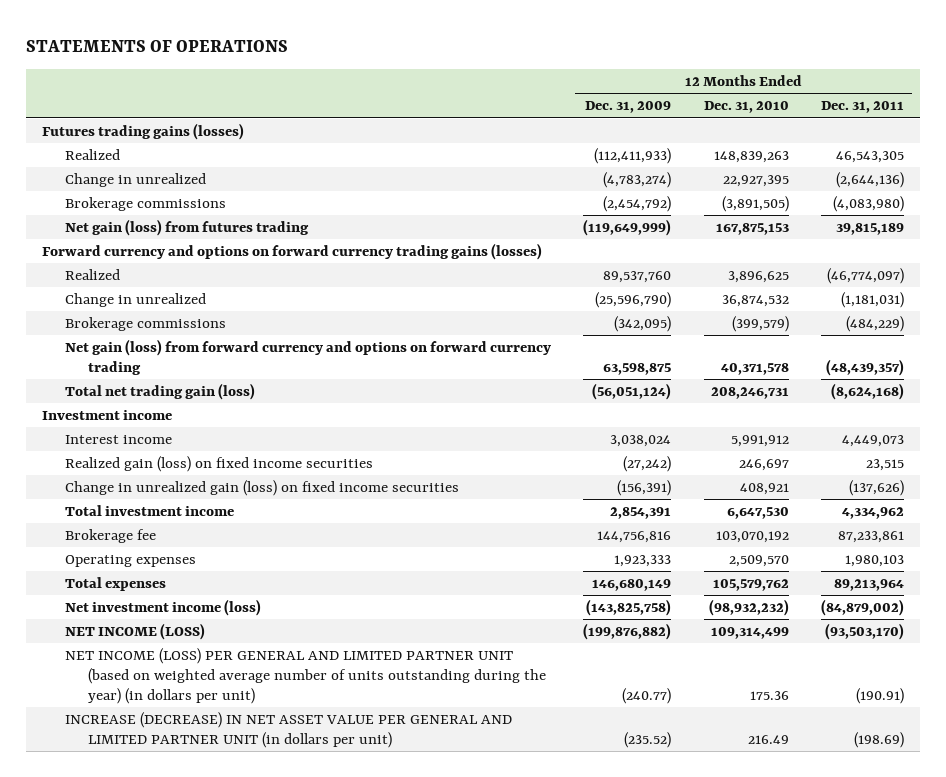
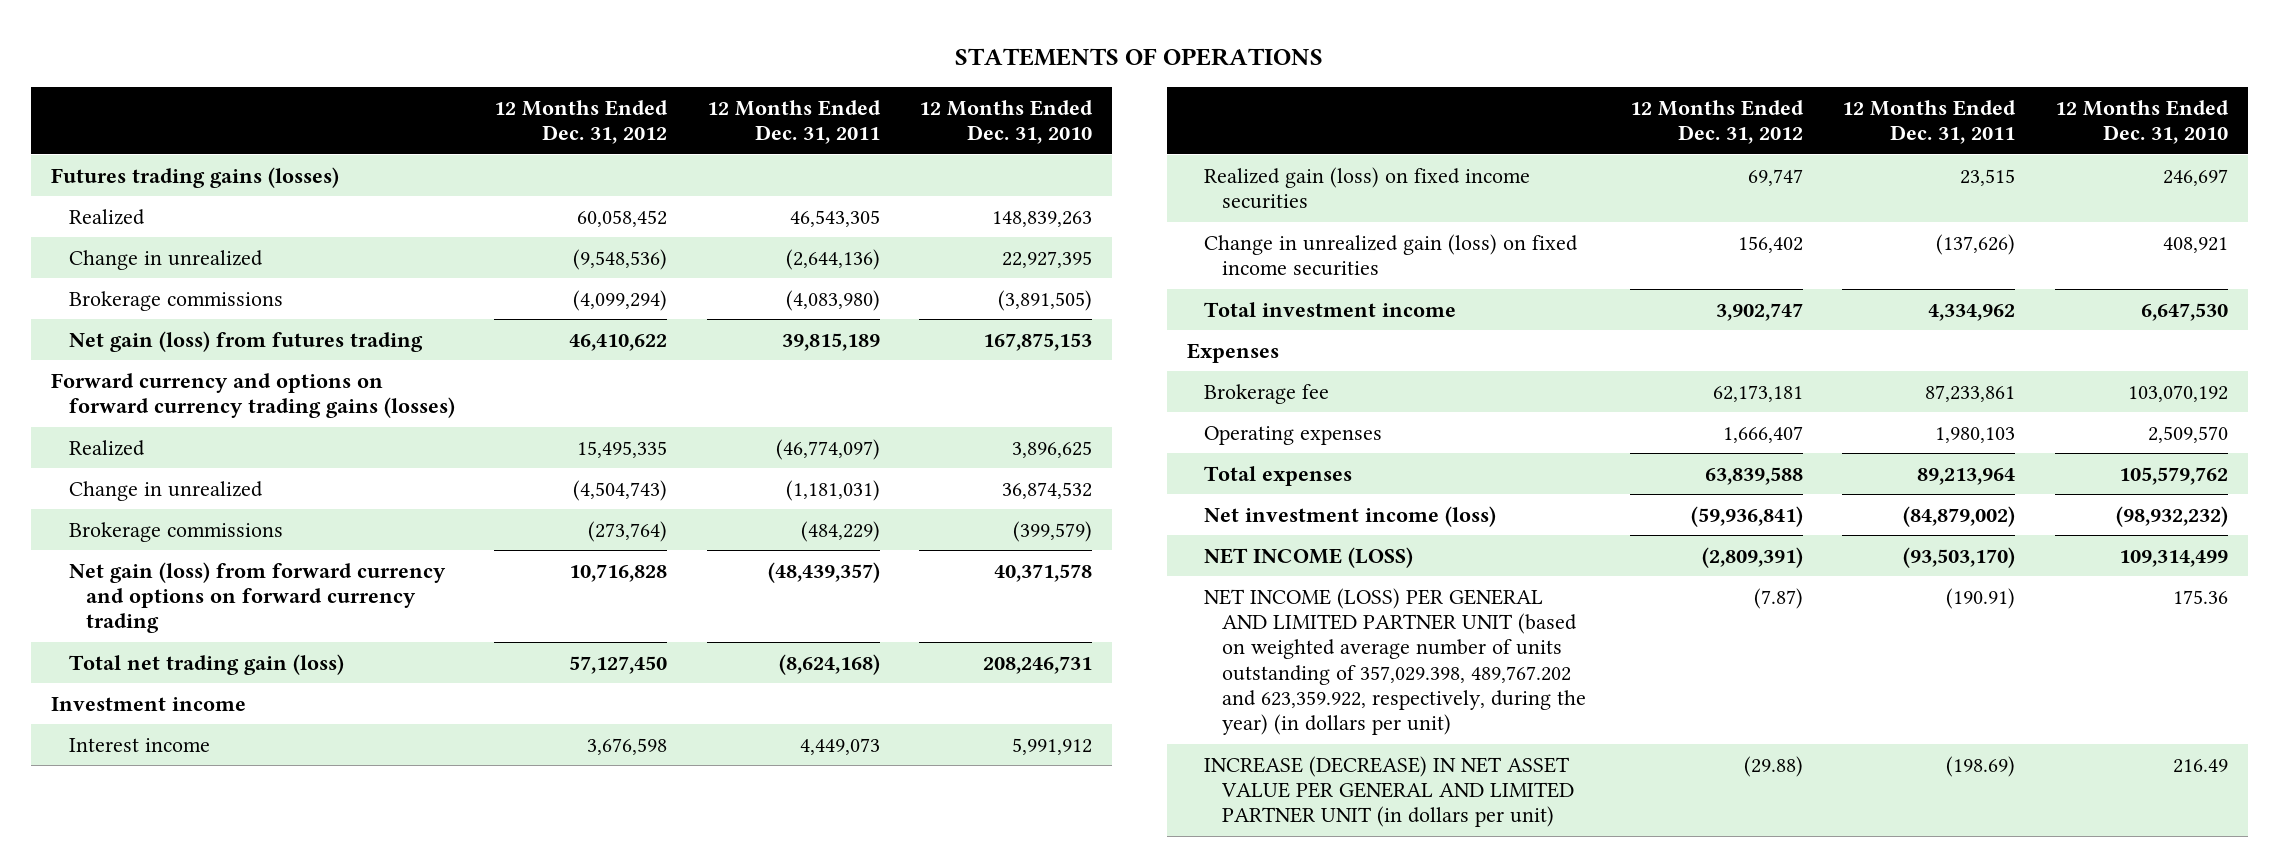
[585,101,672,114] Dec. 31, 2009 -> none
none -> [494,99,669,145] 12 Months Ended Dec. 31, 2012
none -> [1186,342,1279,363] Expenses
[65,647,546,704] NET INCOME (LOSS) PER GENERAL AND LIMITED PARTNER UNIT (based on weighted average number of units outstanding during the year) (in dollars per unit) -> [1204,587,1586,736] NET INCOME (LOSS) PER GENERAL AND LIMITED PARTNER UNIT (based on weighted average number of units outstanding of 357,029.398, 489,767.202 and 623,359.922, respectively, during the year) (in dollars per unit)

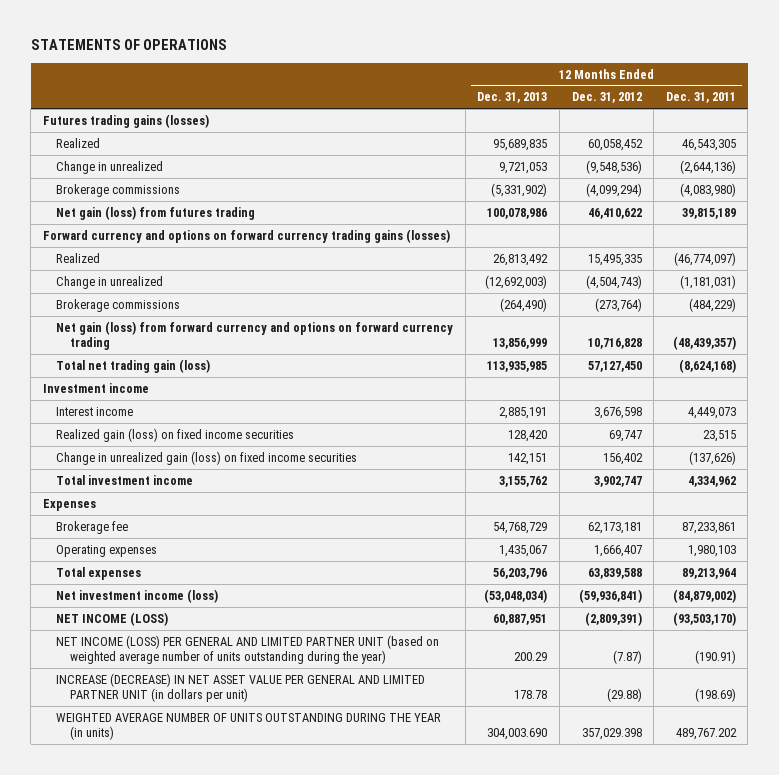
[919,99,1094,145] 12 Months Ended Dec. 31, 2010 -> none
none -> [477,92,548,104] Dec. 31, 2013
[1204,587,1586,736] NET INCOME (LOSS) PER GENERAL AND LIMITED PARTNER UNIT (based on weighted average number of units outstanding of 357,029.398, 489,767.202 and 623,359.922, respectively, during the year) (in dollars per unit) -> [56,634,440,665] NET INCOME (LOSS) PER GENERAL AND LIMITED PARTNER UNIT (based on weighted average number of units outstanding during the year)
none -> [56,712,442,741] WEIGHTED AVERAGE NUMBER OF UNITS OUTSTANDING DURING THE YEAR (in units)

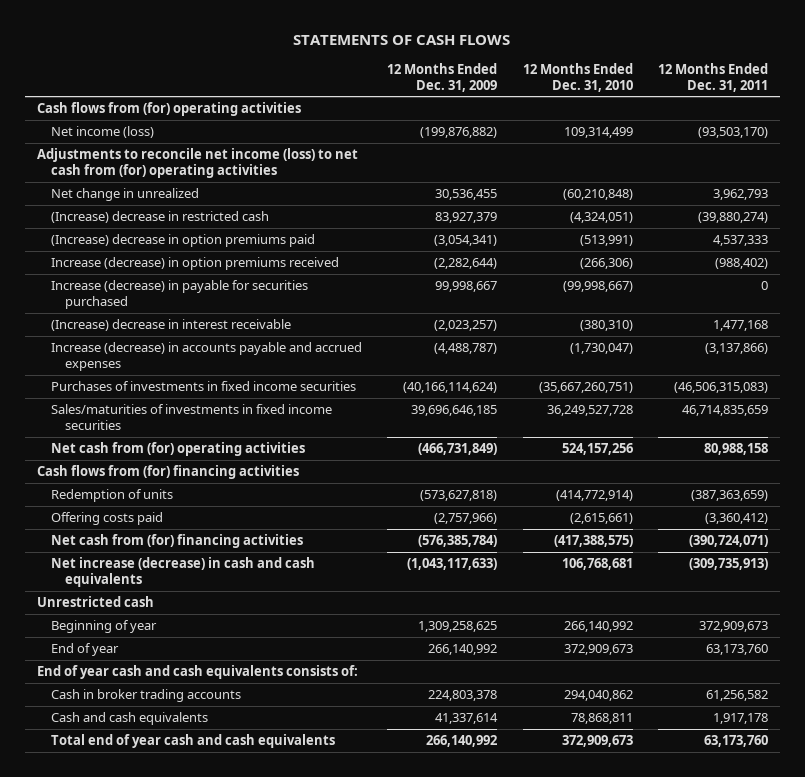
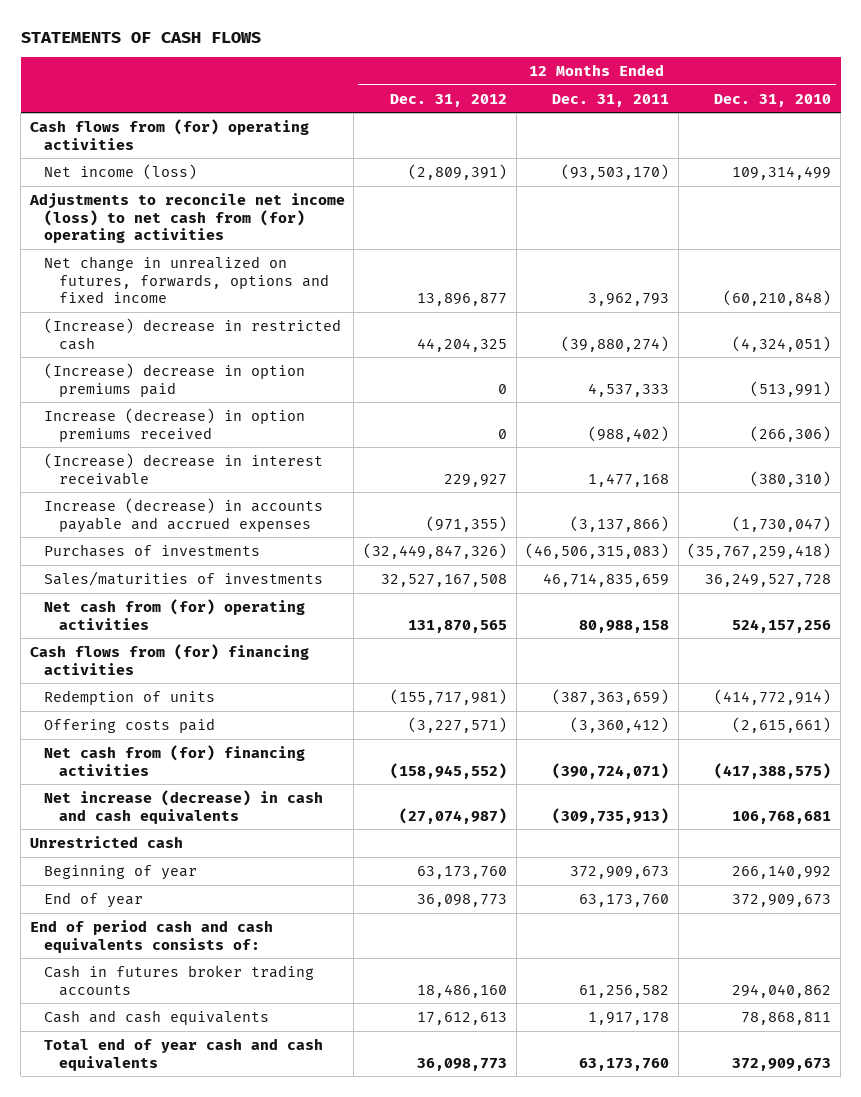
[387,62,498,92] 12 Months Ended Dec. 31, 2009 -> none
none -> [389,93,507,107] Dec. 31, 2012
[51,188,200,202] Net change in unrealized -> [44,255,330,304] Net change in unrealized on futures, forwards, options and fixed income
[51,280,309,309] Increase (decrease) in payable for securities purchased -> none
[51,381,357,392] Purchases of investments in fixed income securities -> none
none -> [44,543,261,557] Purchases of investments
[51,404,333,430] Sales/maturities of investments in fixed income securities -> [44,570,324,586] Sales/maturities of investments
[37,665,359,680] End of year cash and cash equivalents consists of: -> [29,919,273,953] End of period cash and cash equivalents consists of:
[51,689,242,703] Cash in broker trading accounts -> [44,964,315,996] Cash in futures broker trading accounts

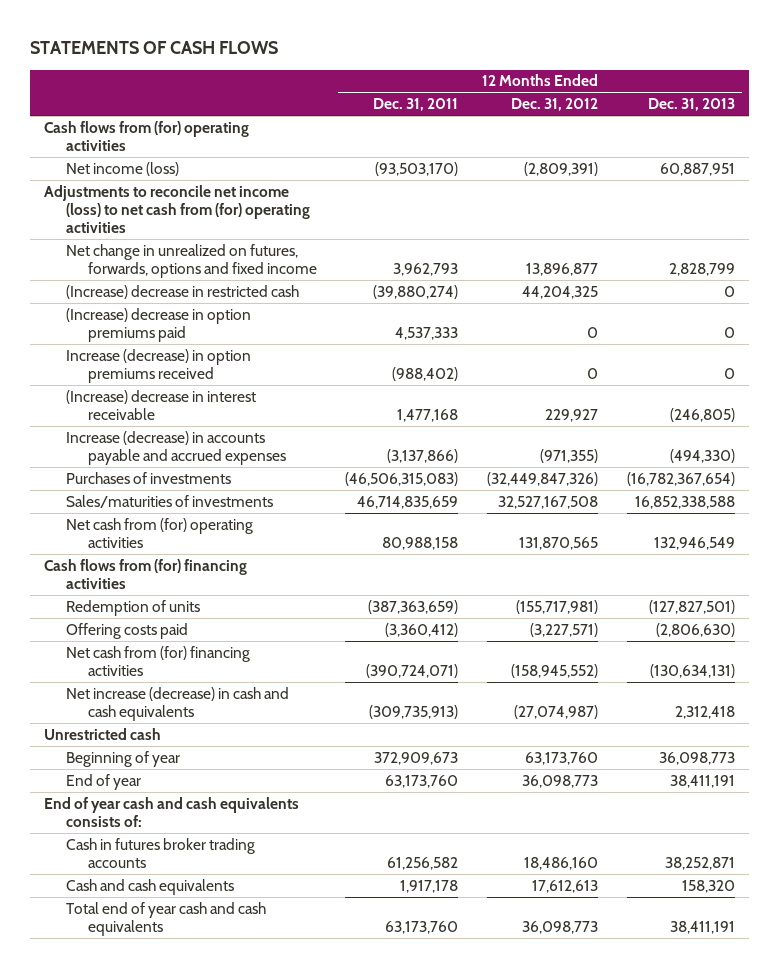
[714,93,832,107] Dec. 31, 2010 -> none
none -> [647,98,735,112] Dec. 31, 2013
[29,919,273,953] End of period cash and cash equivalents consists of: -> [44,796,300,828] End of year cash and cash equivalents consists of:

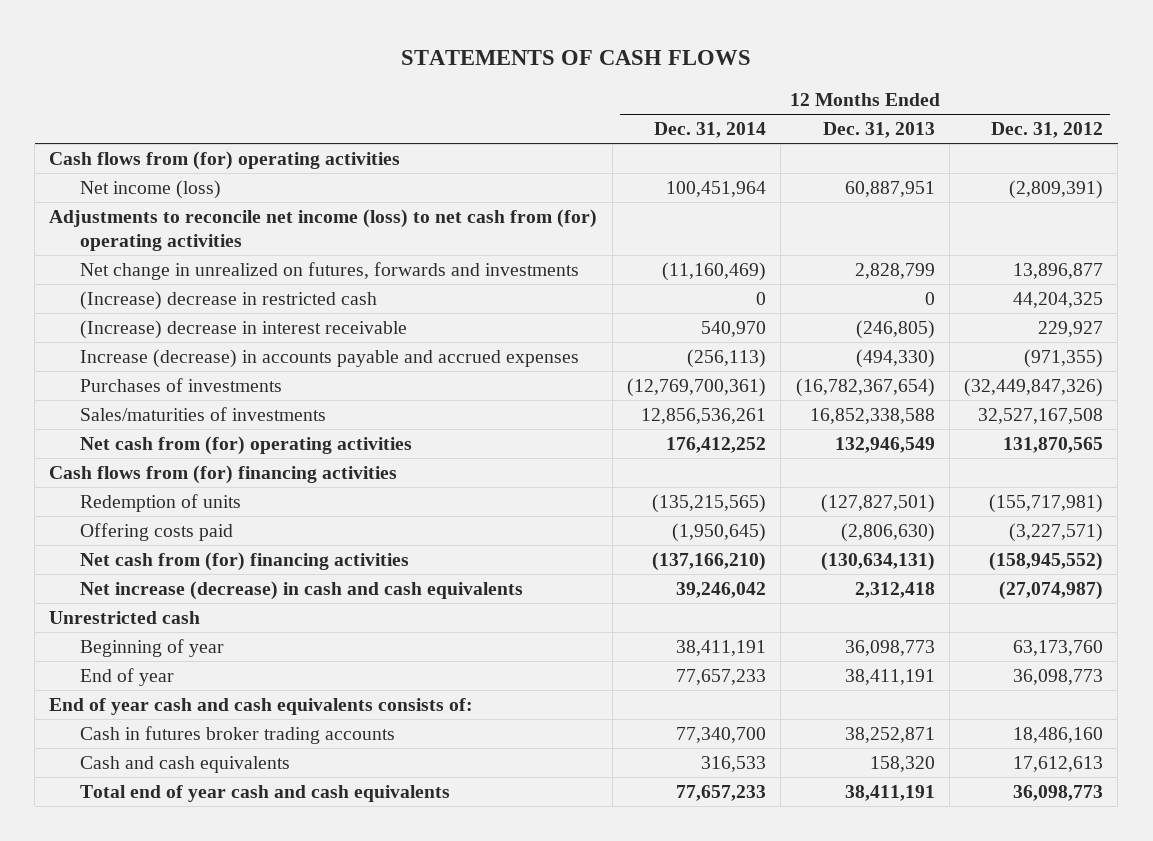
[373,98,459,112] Dec. 31, 2011 -> none
none -> [653,122,766,139] Dec. 31, 2014
[65,243,317,279] Net change in unrealized on futures, forwards, options and fixed income -> [79,262,579,281] Net change in unrealized on futures, forwards and investments
[65,307,251,343] (Increase) decrease in option premiums paid -> none
[65,348,251,384] Increase (decrease) in option premiums received -> none

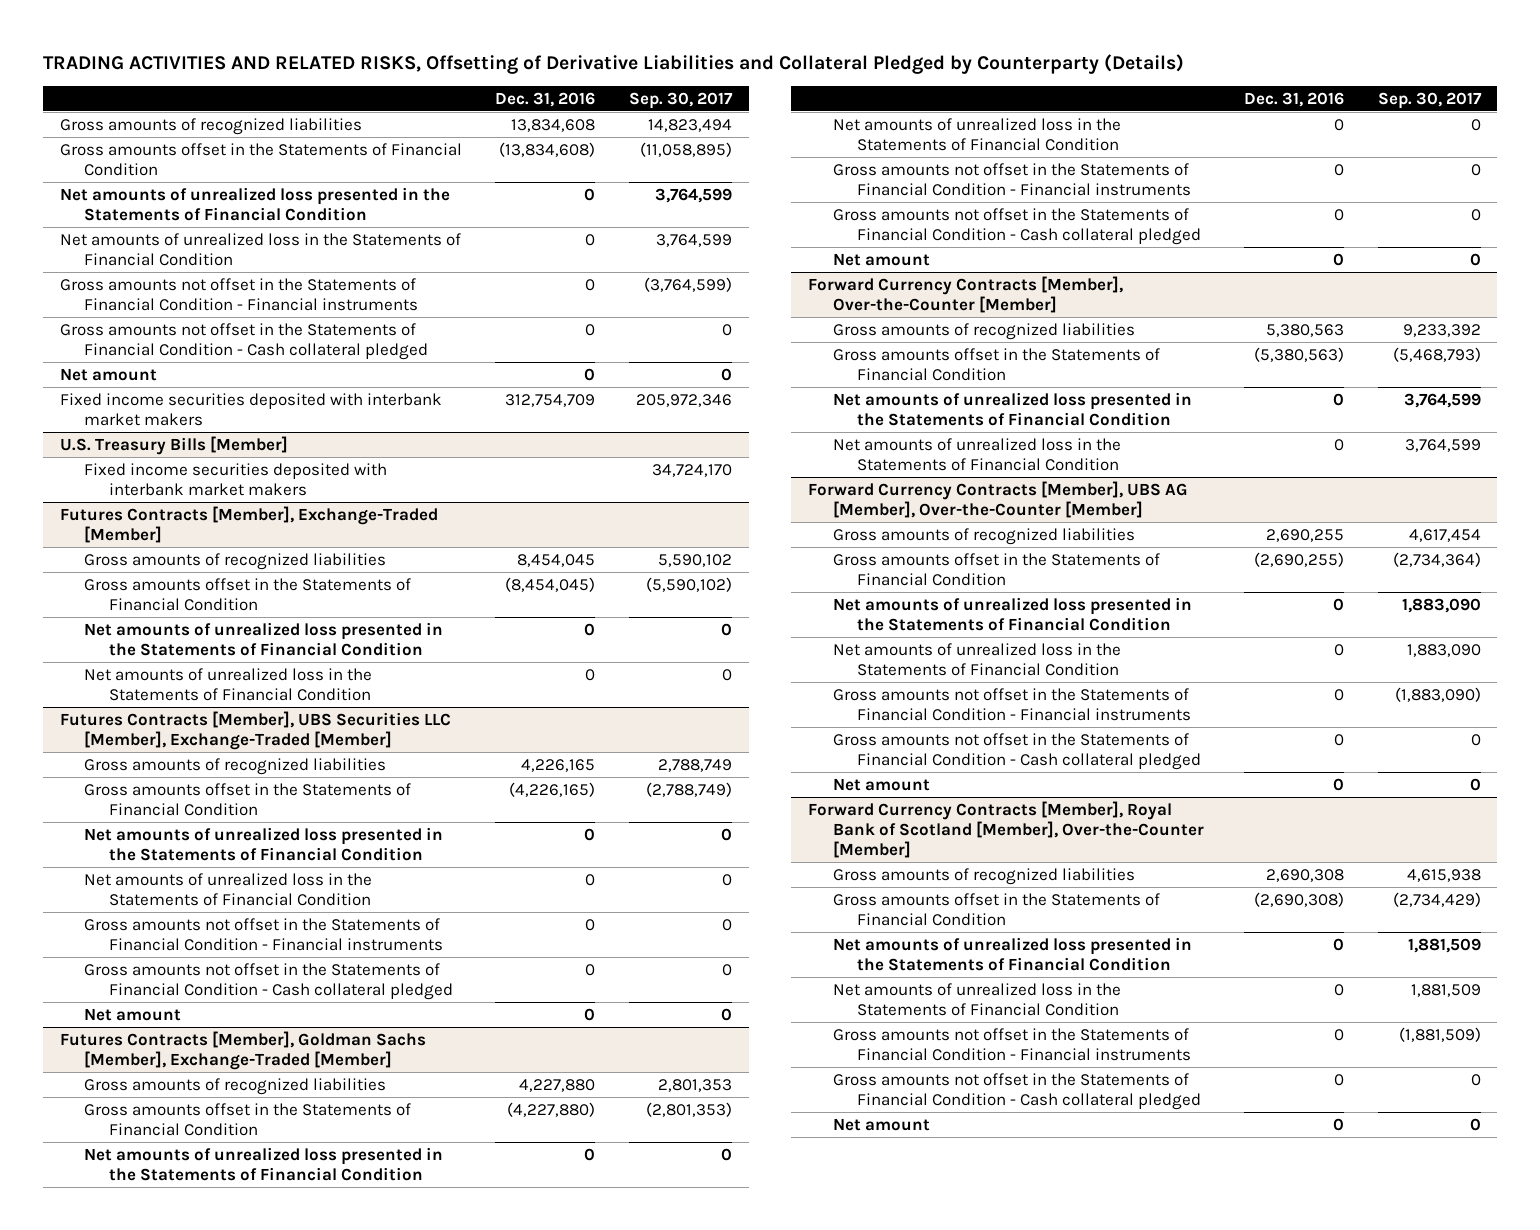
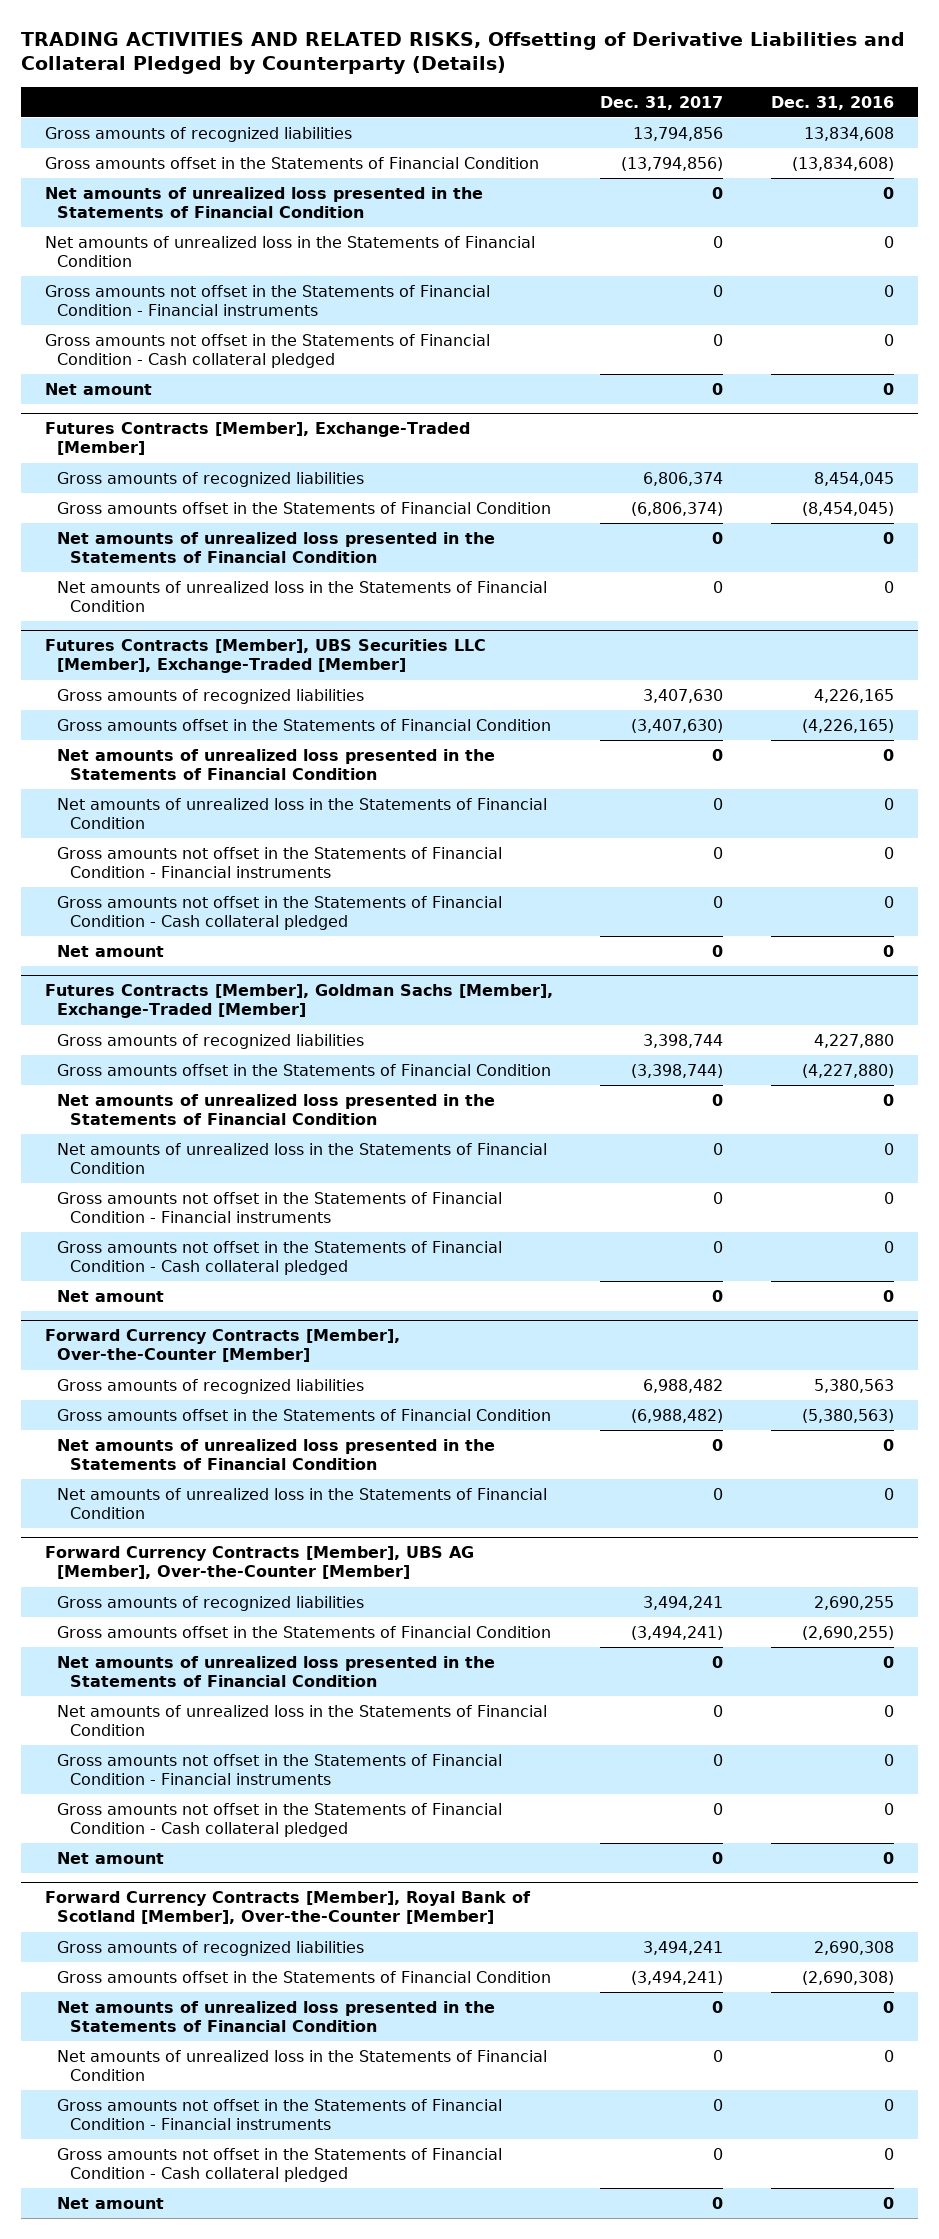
[629,91,734,109] Sep. 30, 2017 -> none
none -> [600,95,724,110] Dec. 31, 2017
[59,392,442,426] Fixed income securities deposited with interbank market makers -> none
[59,435,288,455] U.S. Treasury Bills [Member] -> none
[84,462,388,496] Fixed income securities deposited with interbank market makers -> none

